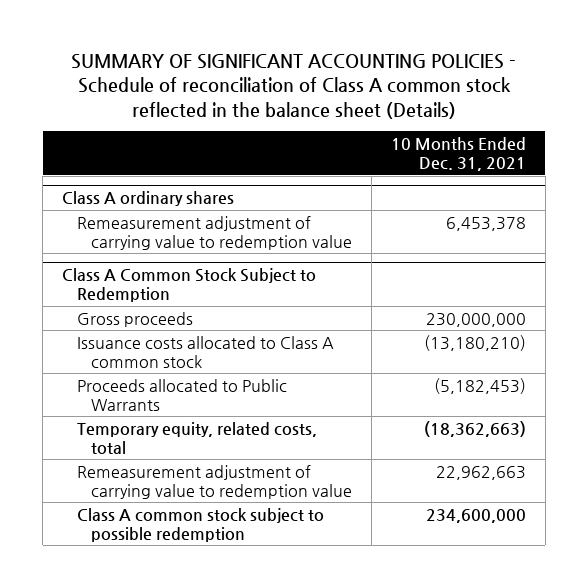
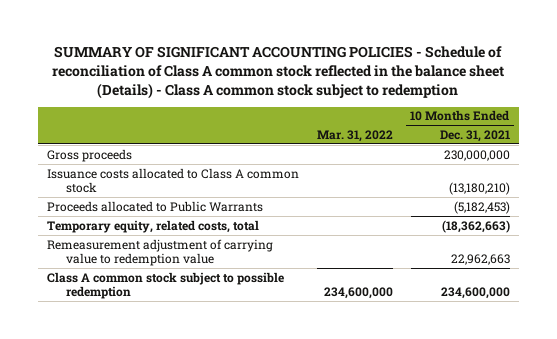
[71,53,517,119] SUMMARY OF SIGNIFICANT ACCOUNTING POLICIES - Schedule of reconciliation of Class A common stock reflected in the balance sheet (Details) -> [52,45,505,99] SUMMARY OF SIGNIFICANT ACCOUNTING POLICIES - Schedule of reconciliation of Class A common stock reflected in the balance sheet (Details) - Class A common stock subject to redemption
none -> [316,129,393,142] Mar. 31, 2022
[61,191,234,207] Class A ordinary shares -> none
[76,215,353,250] Remeasurement adjustment of carrying value to redemption value -> none
[61,268,316,303] Class A Common Stock Subject to Redemption -> none

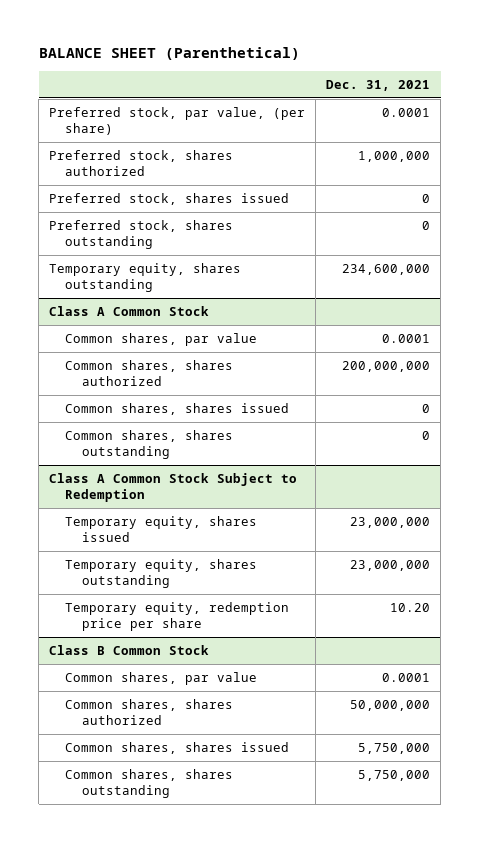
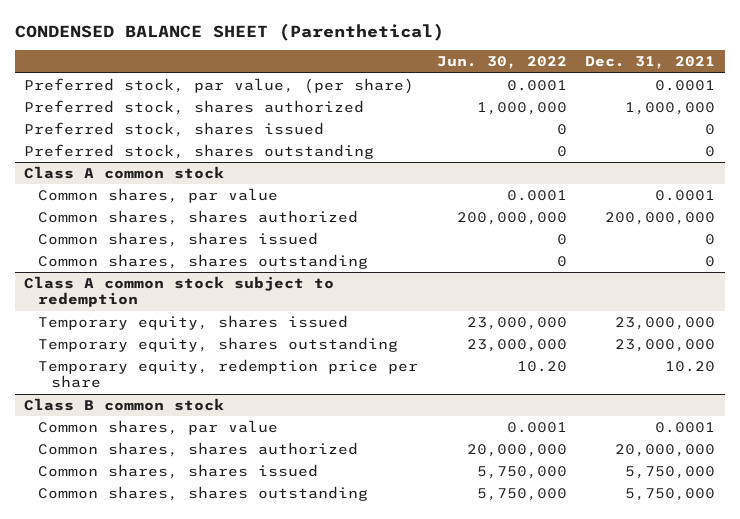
[38,47,300,61] BALANCE SHEET (Parenthetical) -> [14,22,444,41] CONDENSED BALANCE SHEET (Parenthetical)
none -> [436,56,567,70] Jun. 30, 2022
[49,262,242,293] Temporary equity, shares outstanding -> none
[49,305,210,316] Class A Common Stock -> [24,166,225,180] Class A common stock
[49,472,298,503] Class A Common Stock Subject to Redemption -> [24,276,335,308] Class A common stock subject to redemption
[49,644,210,655] Class B Common Stock -> [24,398,225,412] Class B common stock
[350,699,431,711] 50,000,000 -> [615,444,716,458] 20,000,000

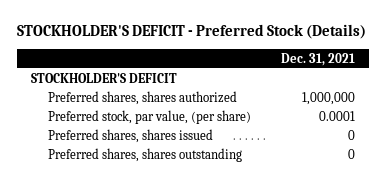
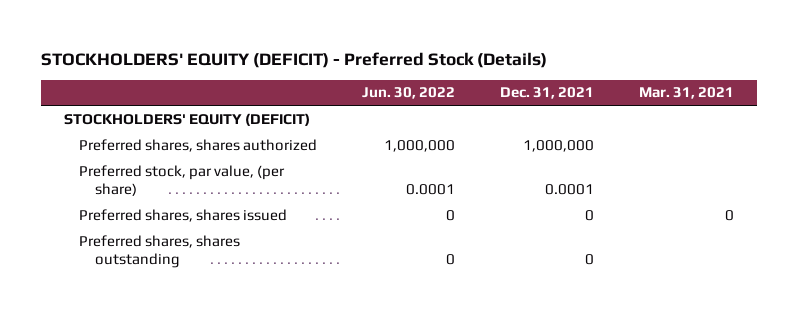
[16,24,366,40] STOCKHOLDER'S DEFICIT - Preferred Stock (Details) -> [41,51,548,68] STOCKHOLDERS' EQUITY (DEFICIT) - Preferred Stock (Details)
none -> [362,87,456,100] Jun. 30, 2022
none -> [639,87,735,100] Mar. 31, 2021
[31,72,178,83] STOCKHOLDER'S DEFICIT -> [63,112,310,126] STOCKHOLDERS' EQUITY (DEFICIT)

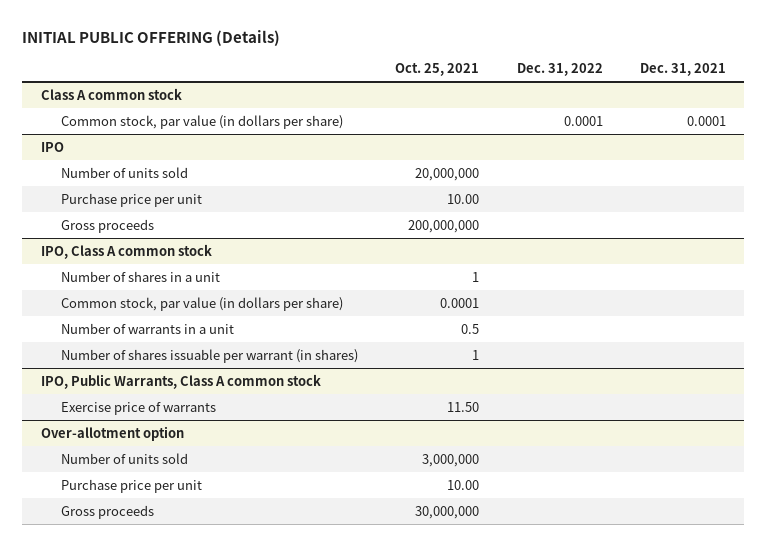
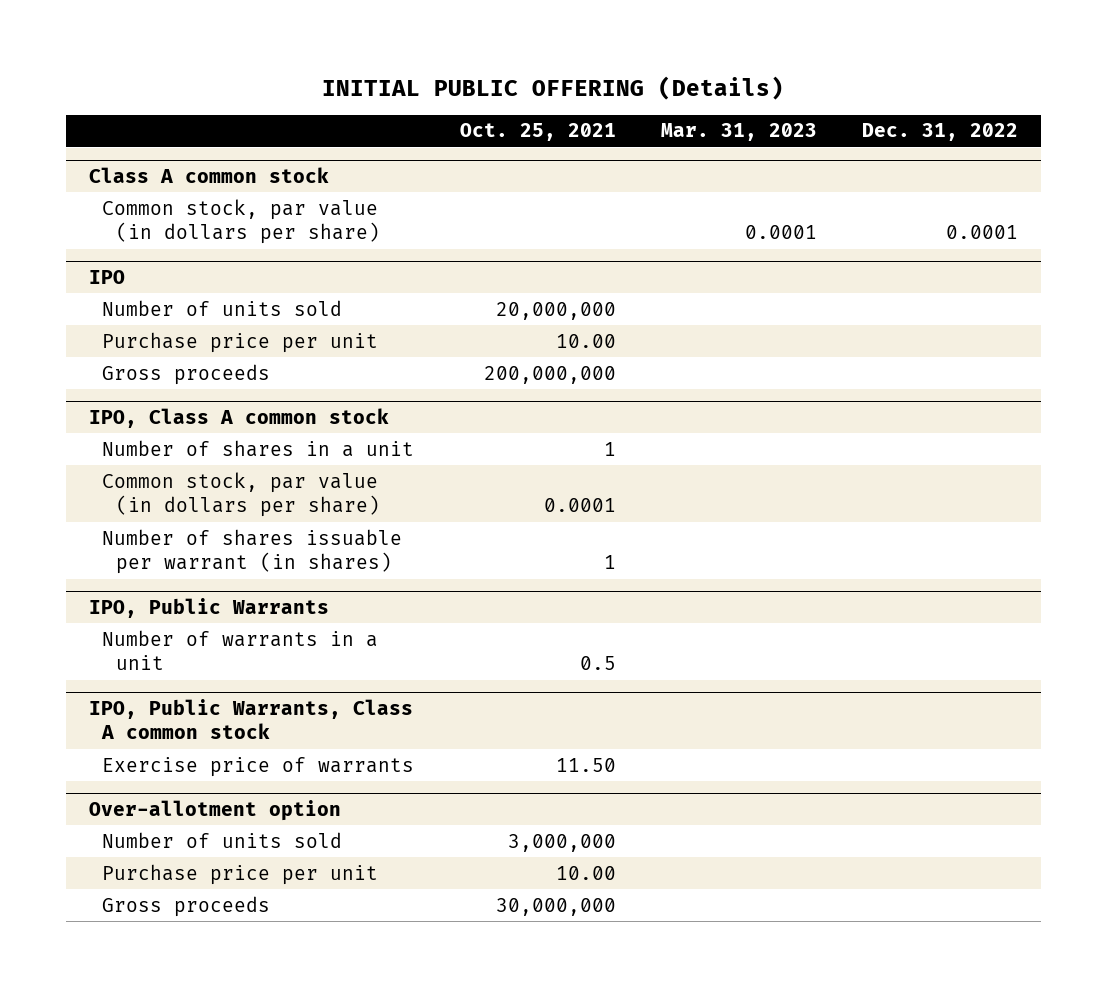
[639,63,726,77] Dec. 31, 2021 -> none
none -> [661,123,818,142] Mar. 31, 2023
[61,322,235,334] Number of warrants in a unit -> none
none -> [88,597,329,618] IPO, Public Warrants
none -> [102,629,379,671] Number of warrants in a unit

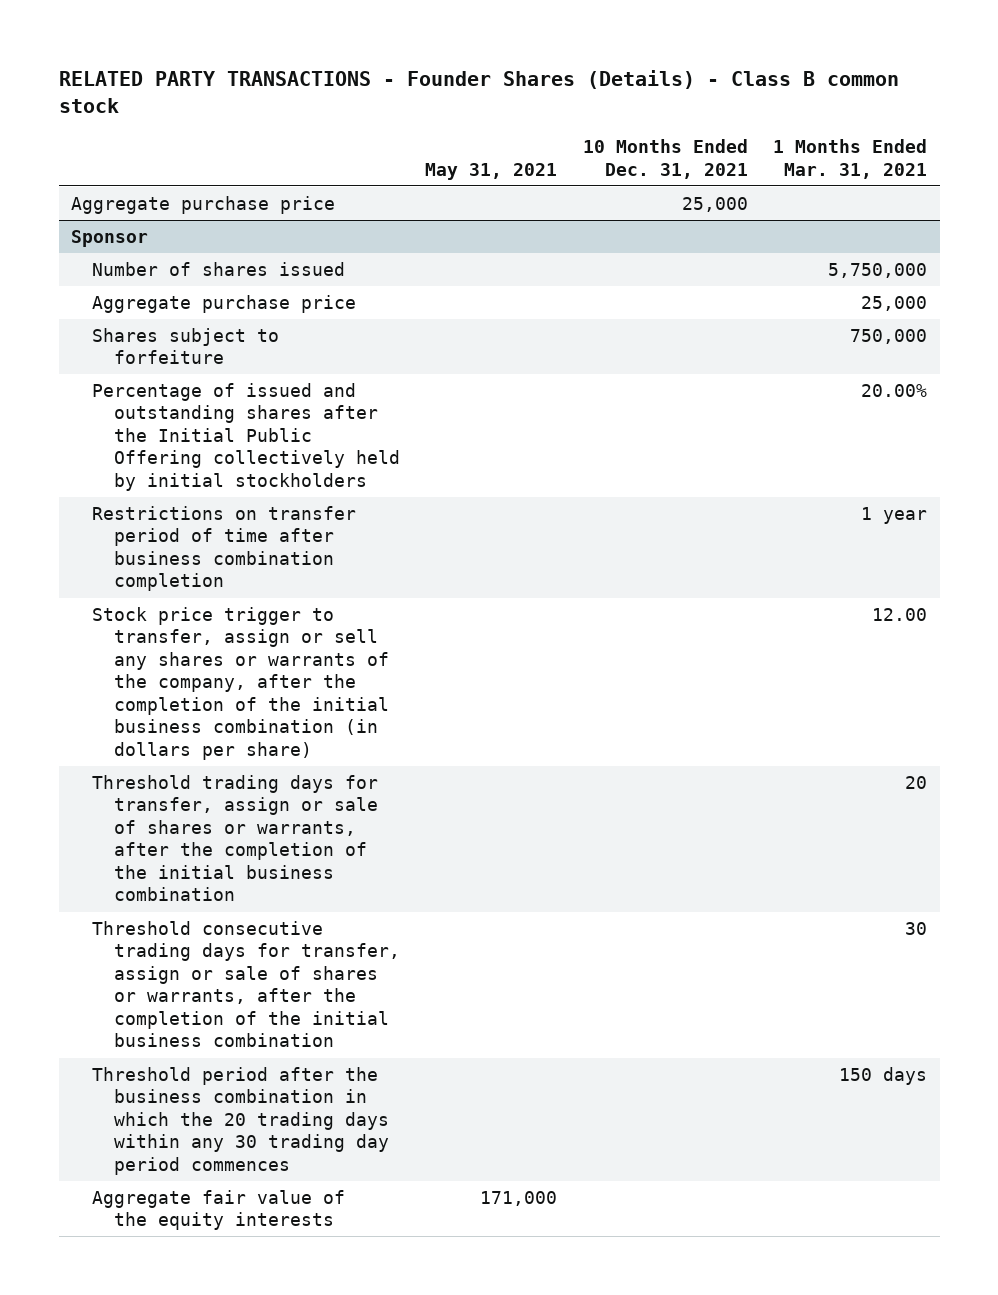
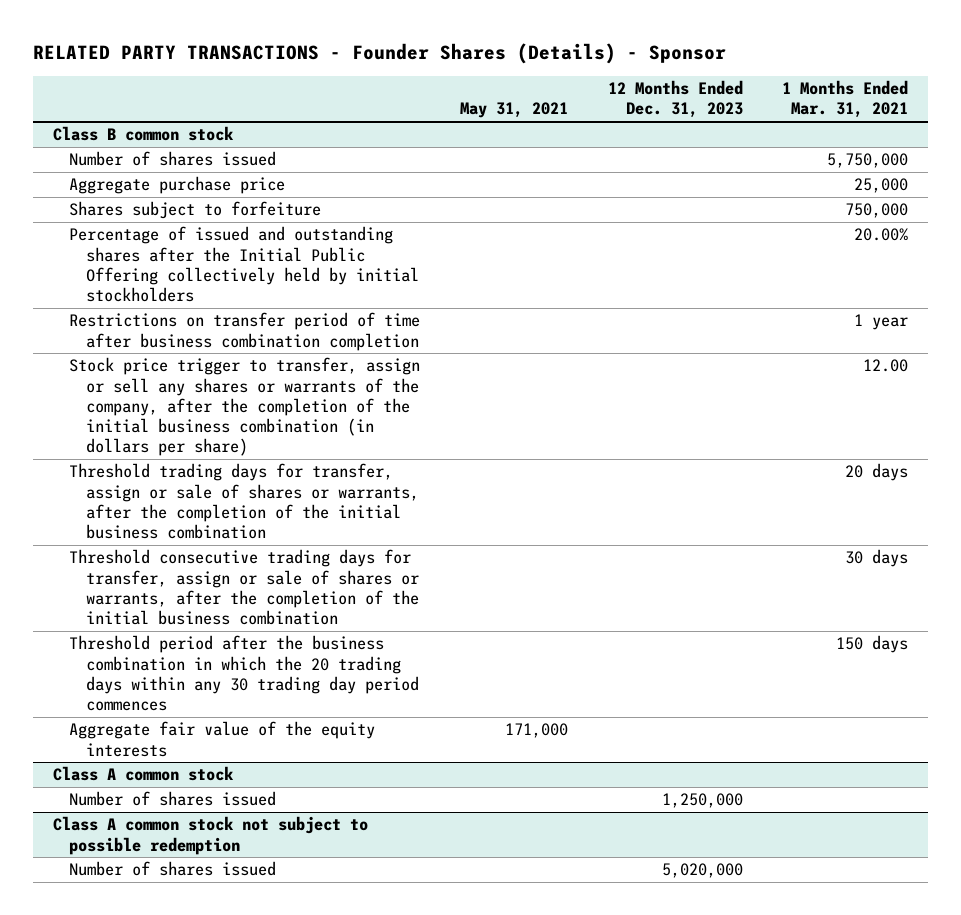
[58,69,899,113] RELATED PARTY TRANSACTIONS - Founder Shares (Details) - Class B common stock -> [33,43,727,65] RELATED PARTY TRANSACTIONS - Founder Shares (Details) - Sponsor
[582,139,748,179] 10 Months Ended Dec. 31, 2021 -> none
none -> [607,80,743,119] 12 Months Ended Dec. 31, 2023
[71,195,336,214] Aggregate purchase price -> none
[71,229,149,247] Sponsor -> [52,126,234,142] Class B common stock
[905,775,928,789] 20 -> [845,463,909,482] 20 days
[905,921,928,935] 30 -> [845,549,909,568] 30 days
none -> [52,766,234,782] Class A common stock
none -> [69,791,277,807] Number of shares issued
none -> [52,816,368,855] Class A common stock not subject to possible redemption
none -> [69,861,277,877] Number of shares issued

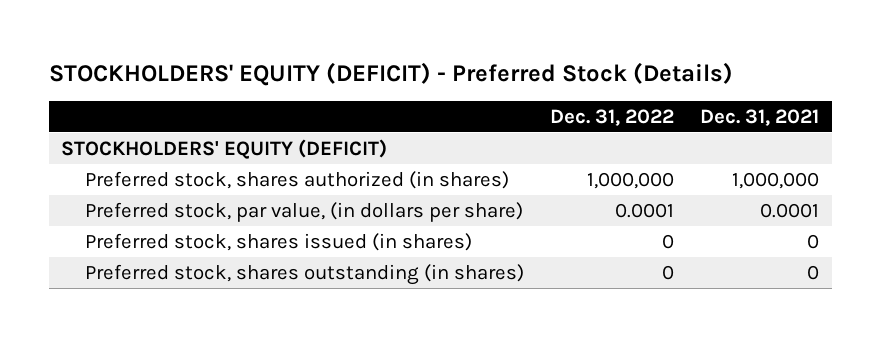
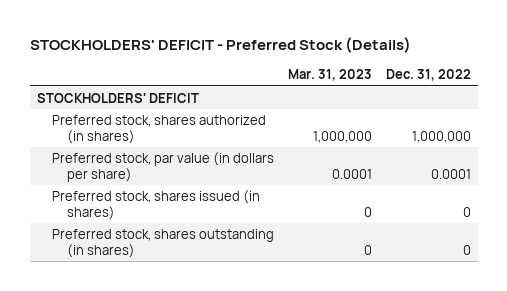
[48,61,733,86] STOCKHOLDERS' EQUITY (DEFICIT) - Preferred Stock (Details) -> [29,37,411,54] STOCKHOLDERS' DEFICIT - Preferred Stock (Details)
[699,109,819,127] Dec. 31, 2021 -> none
none -> [287,69,372,82] Mar. 31, 2023
[61,138,388,159] STOCKHOLDERS' EQUITY (DEFICIT) -> [36,93,199,104] STOCKHOLDERS' DEFICIT
[84,201,523,222] Preferred stock, par value, (in dollars per share) -> [51,152,274,182] Preferred stock, par value (in dollars per share)

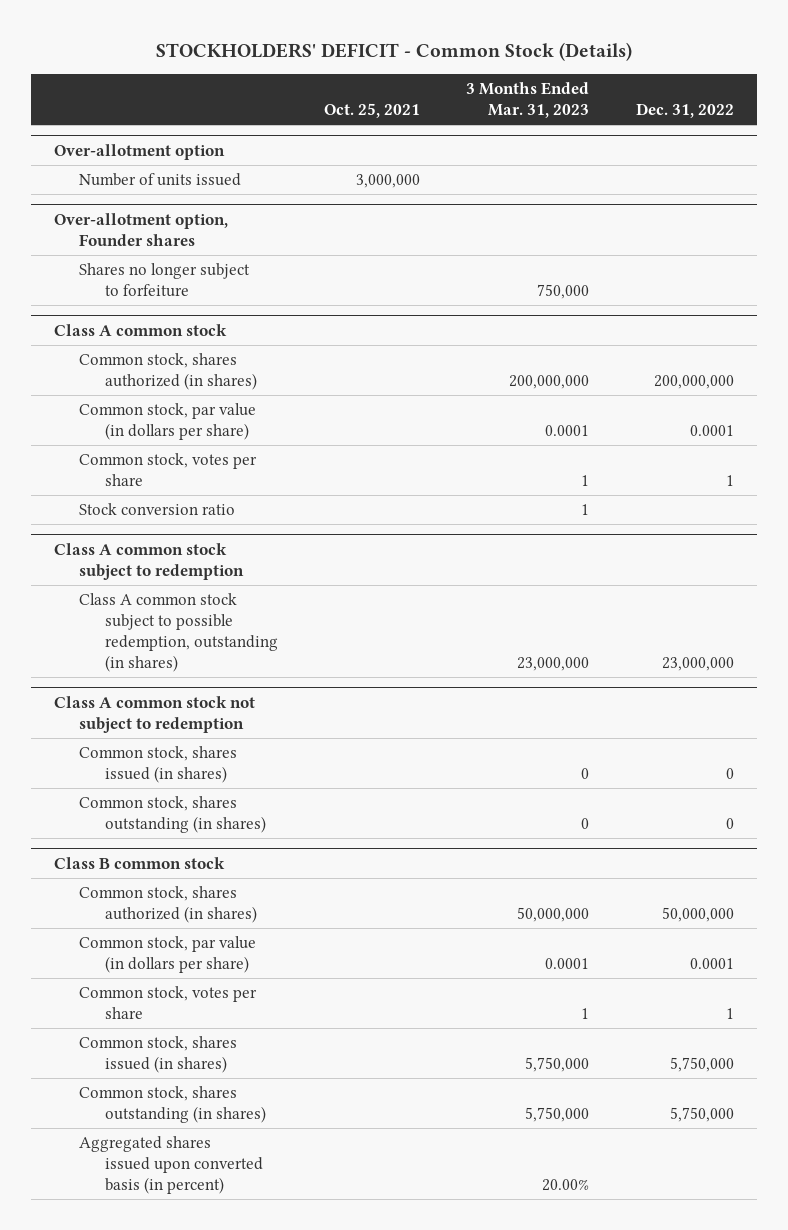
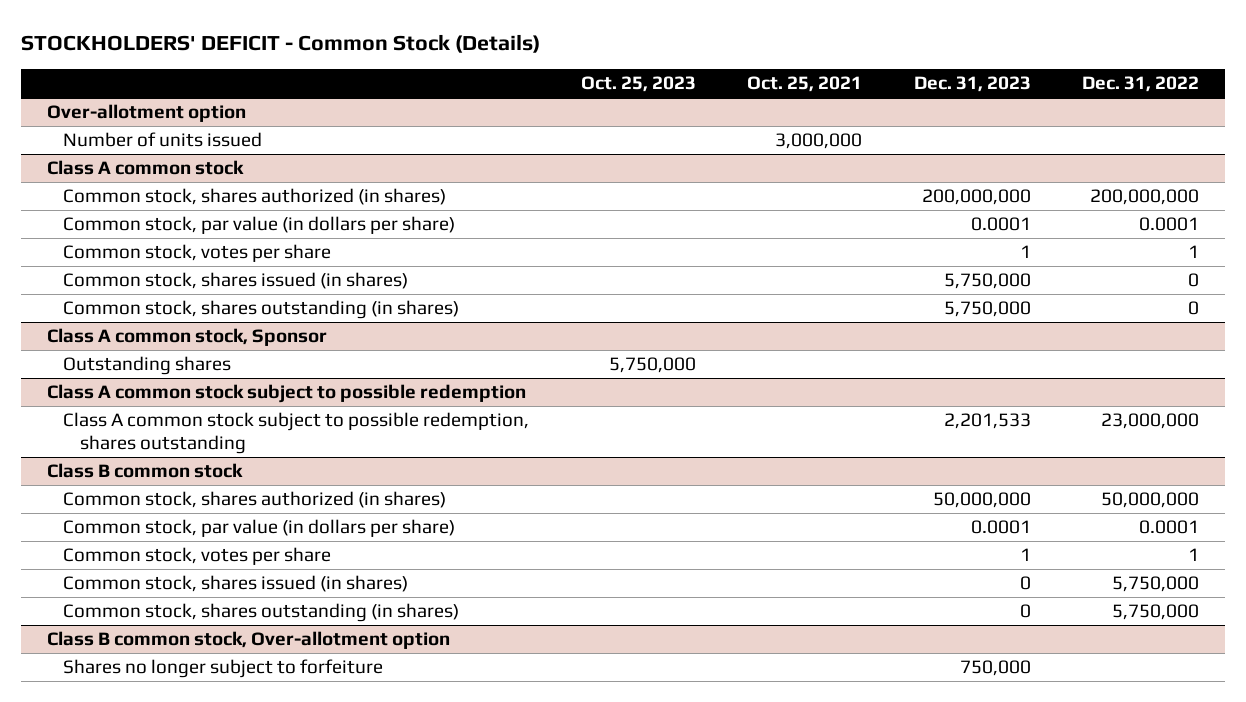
[466,82,590,119] 3 Months Ended Mar. 31, 2023 -> none
none -> [580,76,696,93] Oct. 25, 2023
none -> [913,76,1031,93] Dec. 31, 2023
[54,212,229,246] Over-allotment option, Founder shares -> none
[79,263,251,298] Shares no longer subject to forfeiture -> none
[79,503,236,516] Stock conversion ratio -> none
[54,542,245,580] Class A common stock subject to redemption -> none
[79,593,278,672] Class A common stock subject to possible redemption, outstanding (in shares) -> none
[54,695,256,733] Class A common stock not subject to redemption -> none
none -> [46,328,327,347] Class A common stock, Sponsor
none -> [63,356,232,376] Outstanding shares
none -> [46,384,526,404] Class A common stock subject to possible redemption
none -> [63,412,530,454] Class A common stock subject to possible redemption, shares outstanding
[79,1136,263,1195] Aggregated shares issued upon converted basis (in percent) -> none
none -> [46,631,450,650] Class B common stock, Over-allotment option
none -> [63,659,384,679] Shares no longer subject to forfeiture

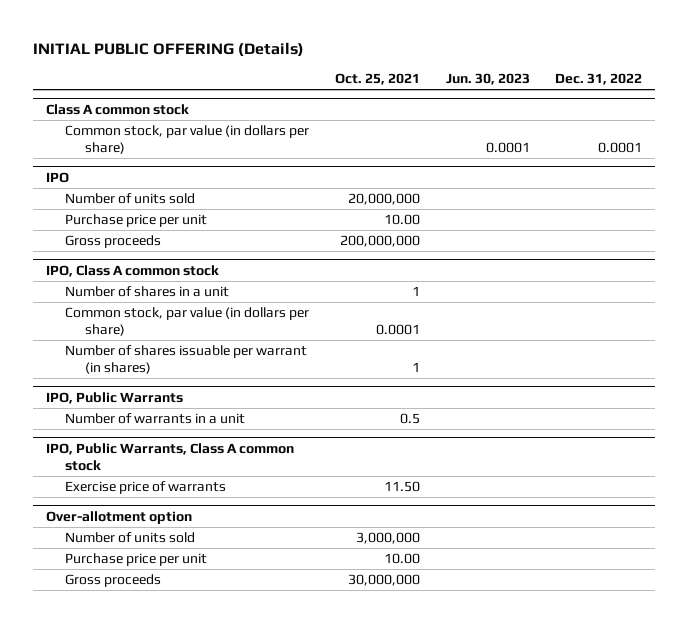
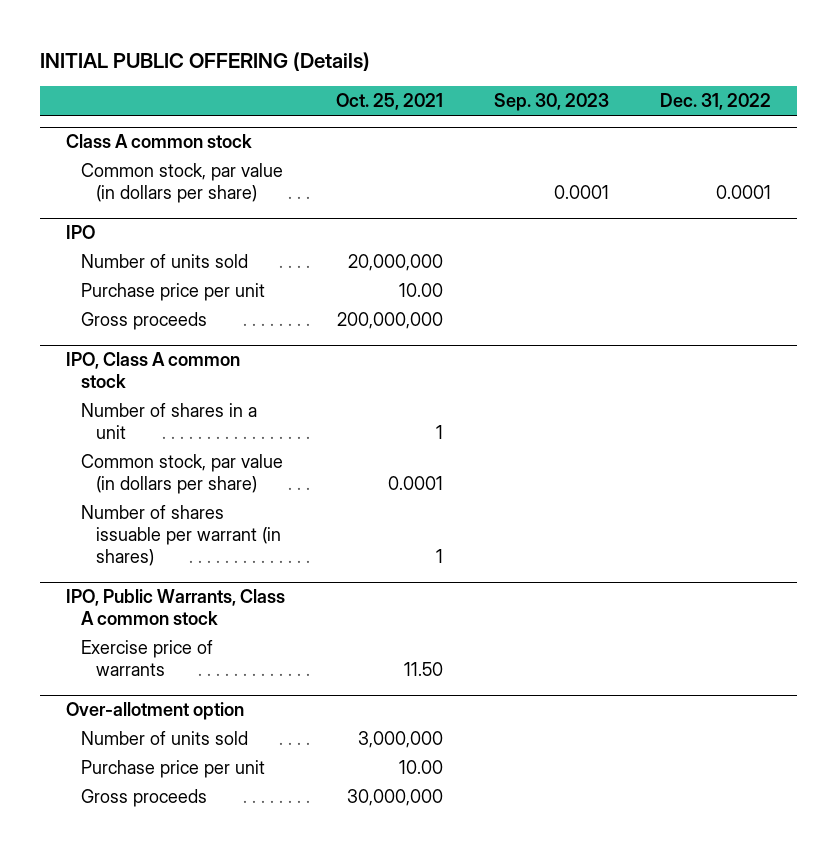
[445,73,530,86] Jun. 30, 2023 -> none
none -> [493,93,609,112] Sep. 30, 2023
[45,391,183,404] IPO, Public Warrants -> none
[65,413,246,425] Number of warrants in a unit -> none

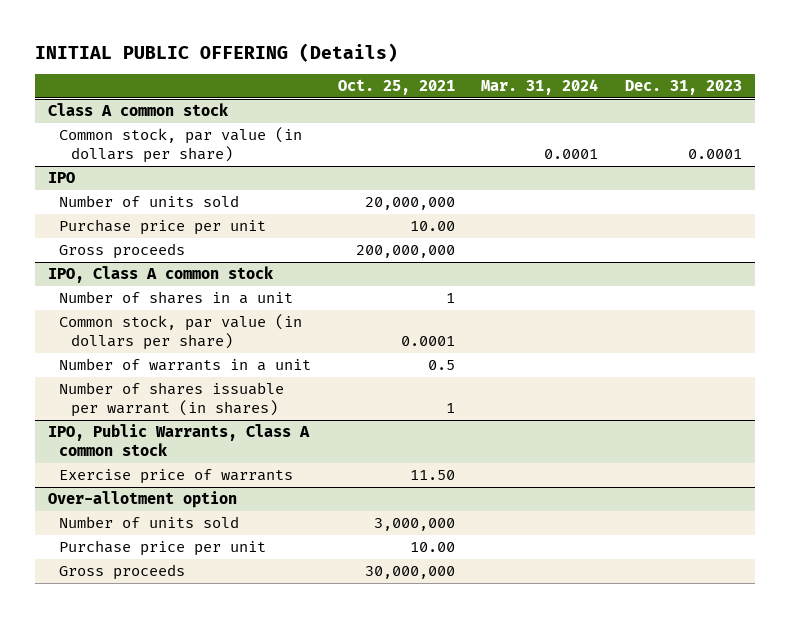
[493,93,609,112] Sep. 30, 2023 -> none
[660,93,772,111] Dec. 31, 2022 -> none
none -> [481,79,599,96] Mar. 31, 2024
none -> [624,80,742,96] Dec. 31, 2023
none -> [59,358,312,372] Number of warrants in a unit

